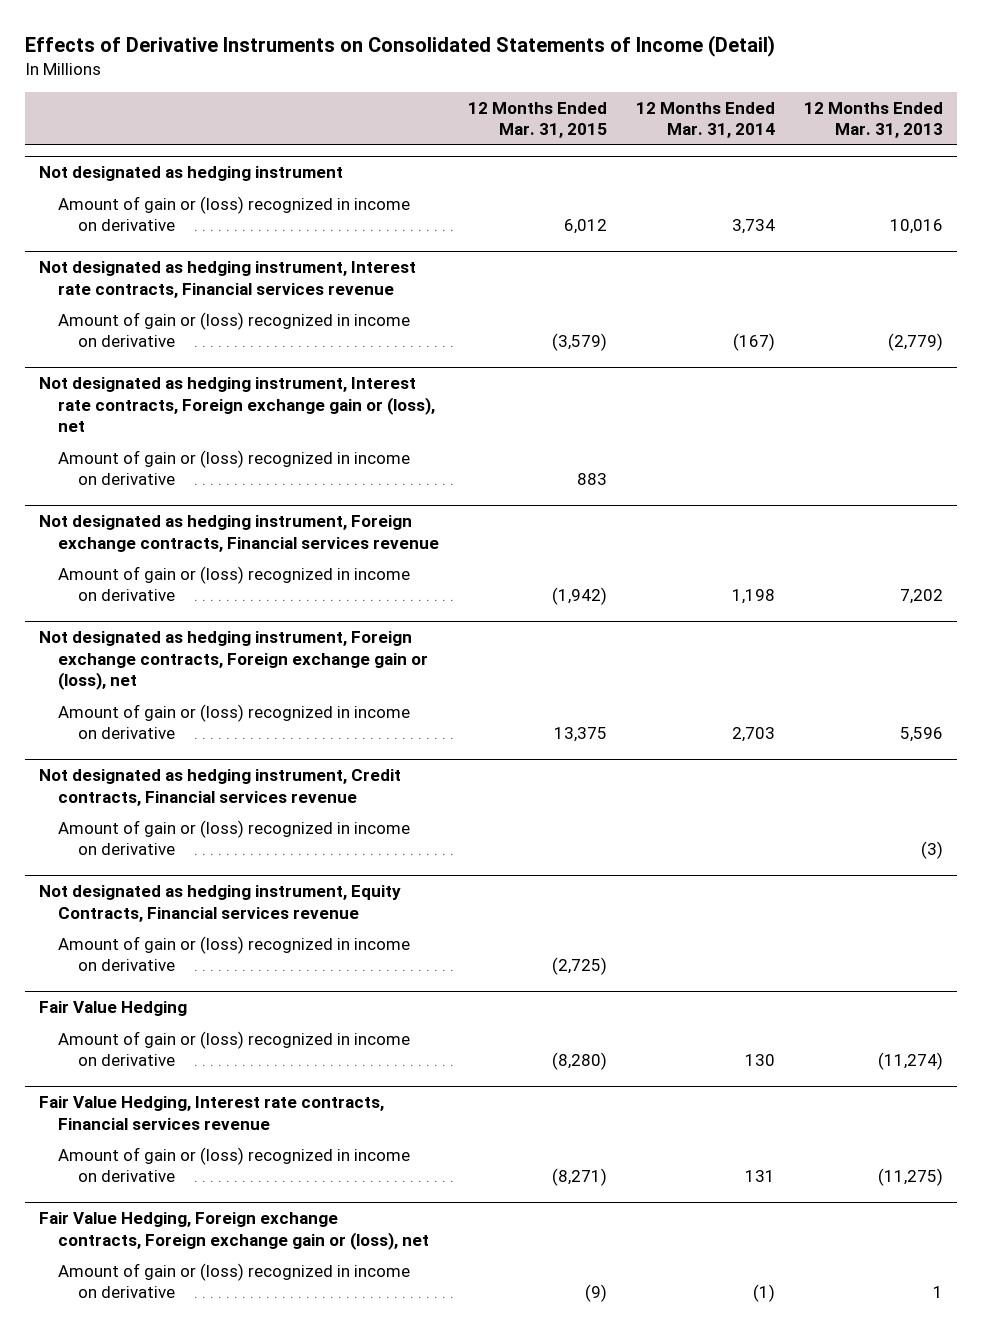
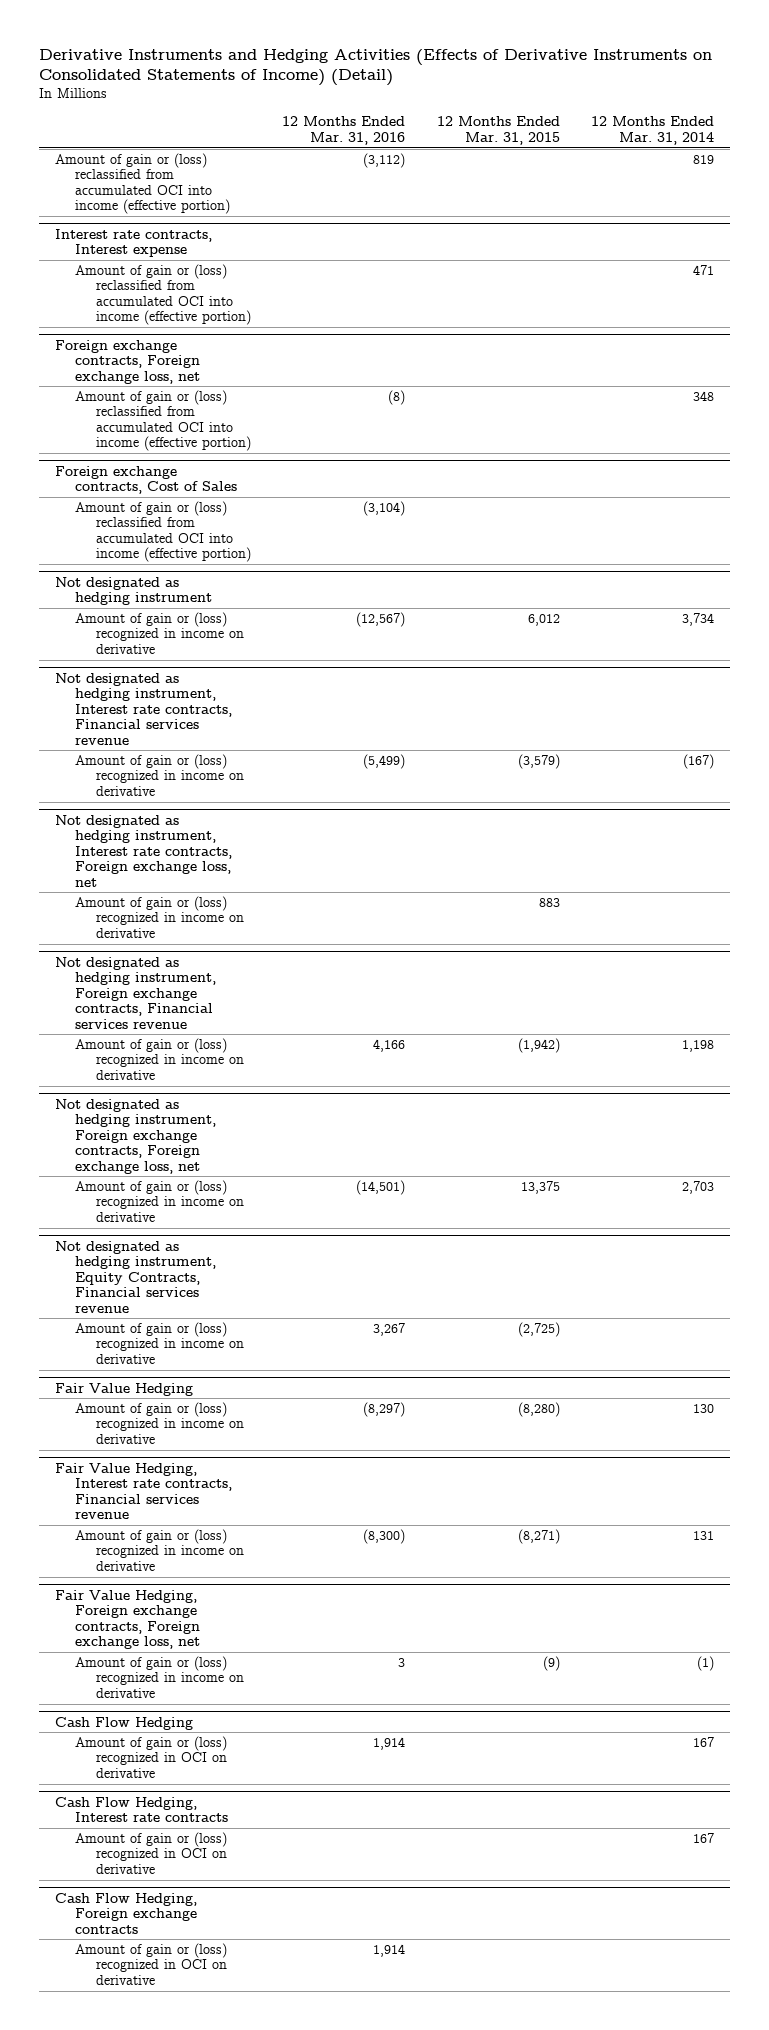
[25,34,776,57] Effects of Derivative Instruments on Consolidated Statements of Income (Detail) -> [39,48,713,87] Derivative Instruments and Hedging Activities (Effects of Derivative Instruments on Consolidated Statements of Income) (Detail)
[803,101,943,139] 12 Months Ended Mar. 31, 2013 -> none
none -> [282,116,406,145] 12 Months Ended Mar. 31, 2016
none -> [54,152,231,215] Amount of gain or (loss) reclassified from accumulated OCI into income (effective portion)
none -> [54,228,212,258] Interest rate contracts, Interest expense
none -> [75,263,251,326] Amount of gain or (loss) reclassified from accumulated OCI into income (effective portion)
none -> [54,339,201,384] Foreign exchange contracts, Foreign exchange loss, net
none -> [75,389,251,452] Amount of gain or (loss) reclassified from accumulated OCI into income (effective portion)
none -> [54,465,238,495] Foreign exchange contracts, Cost of Sales
none -> [75,500,251,563] Amount of gain or (loss) reclassified from accumulated OCI into income (effective portion)
[39,377,436,432] Not designated as hedging instrument, Interest rate contracts, Foreign exchange gain or (loss), net -> [54,814,233,887] Not designated as hedging instrument, Interest rate contracts, Foreign exchange loss, net
[39,631,429,690] Not designated as hedging instrument, Foreign exchange contracts, Foreign exchange gain or (loss), net -> [54,1098,217,1174] Not designated as hedging instrument, Foreign exchange contracts, Foreign exchange loss, net
[39,769,402,806] Not designated as hedging instrument, Credit contracts, Financial services revenue -> none
[58,819,411,856] Amount of gain or (loss) recognized in income on derivative -> none
[39,1212,430,1250] Fair Value Hedging, Foreign exchange contracts, Foreign exchange gain or (loss), net -> [54,1589,201,1650] Fair Value Hedging, Foreign exchange contracts, Foreign exchange loss, net
none -> [54,1716,193,1730] Cash Flow Hedging
none -> [75,1735,228,1778] Amount of gain or (loss) recognized in OCI on derivative
none -> [54,1796,229,1823] Cash Flow Hedging, Interest rate contracts
none -> [75,1831,228,1874] Amount of gain or (loss) recognized in OCI on derivative
none -> [54,1892,198,1934] Cash Flow Hedging, Foreign exchange contracts
none -> [75,1942,228,1985] Amount of gain or (loss) recognized in OCI on derivative

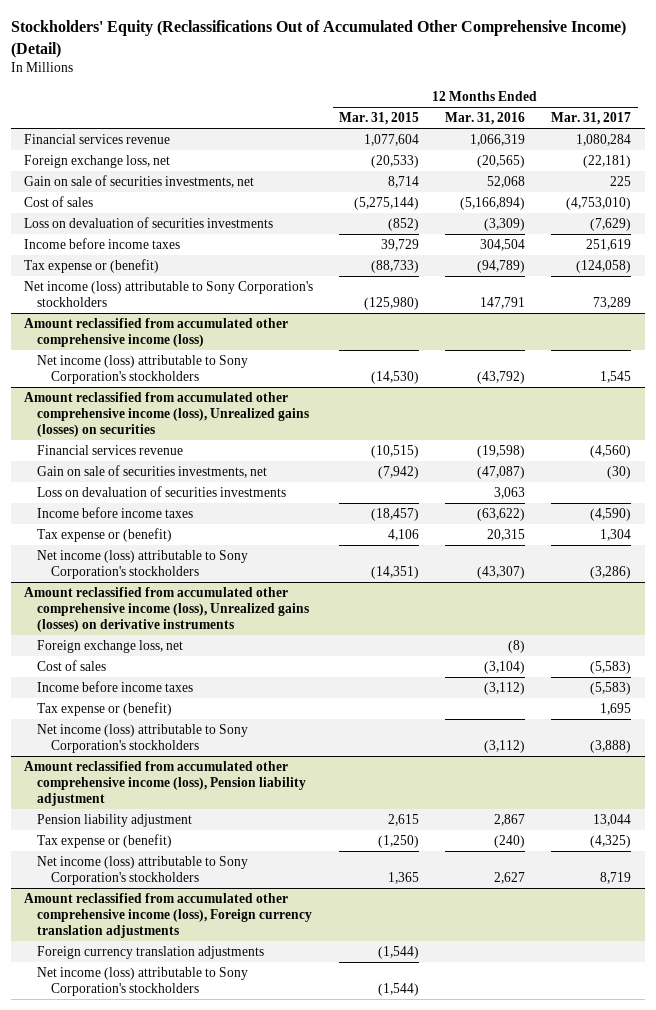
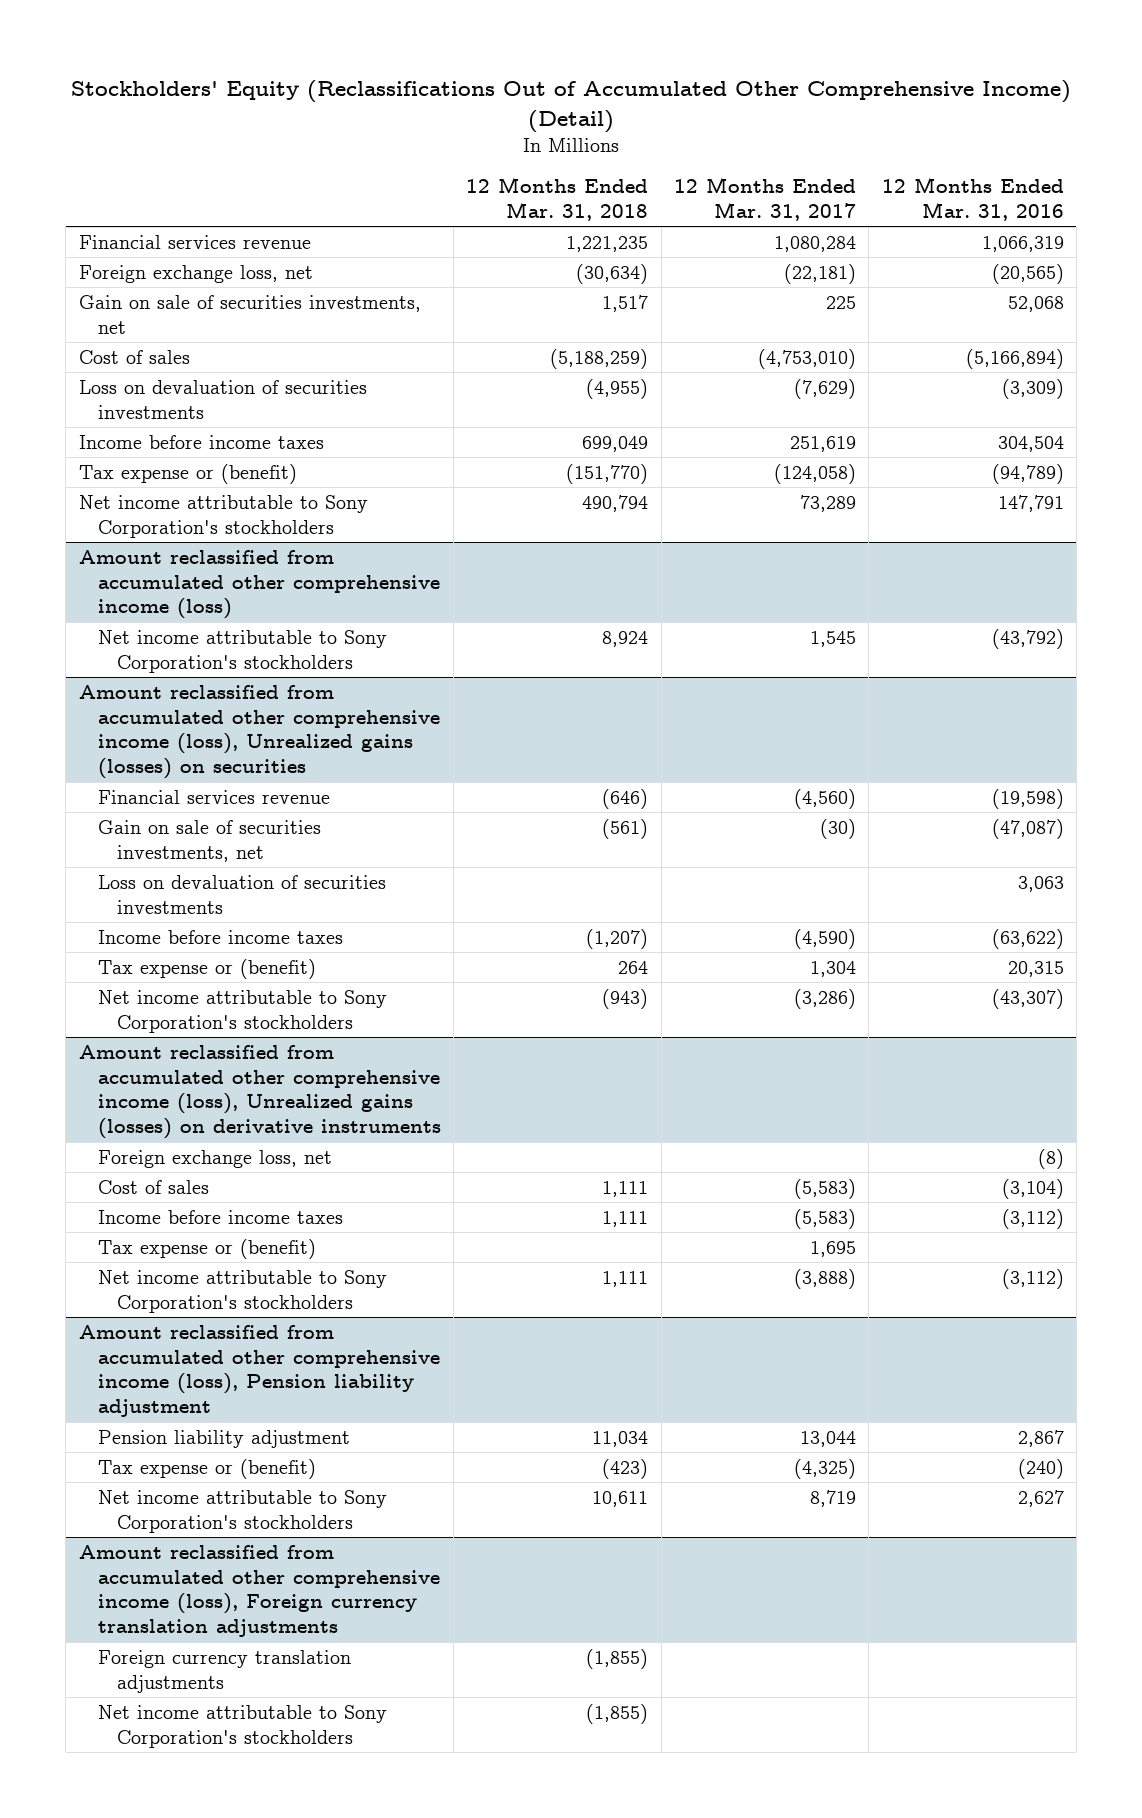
[339,112,420,126] Mar. 31, 2015 -> none
none -> [466,176,649,221] 12 Months Ended Mar. 31, 2018
[24,281,314,308] Net income (loss) attributable to Sony Corporation's stockholders -> [78,494,368,538] Net income attributable to Sony Corporation's stockholders
[37,355,249,385] Net income (loss) attributable to Sony Corporation's stockholders -> [97,629,387,673] Net income attributable to Sony Corporation's stockholders
[37,550,249,580] Net income (loss) attributable to Sony Corporation's stockholders -> [97,989,387,1033] Net income attributable to Sony Corporation's stockholders
[37,724,249,754] Net income (loss) attributable to Sony Corporation's stockholders -> [97,1269,387,1313] Net income attributable to Sony Corporation's stockholders
[37,856,249,886] Net income (loss) attributable to Sony Corporation's stockholders -> [97,1489,387,1533] Net income attributable to Sony Corporation's stockholders
[37,967,249,997] Net income (loss) attributable to Sony Corporation's stockholders -> [97,1704,387,1748] Net income attributable to Sony Corporation's stockholders

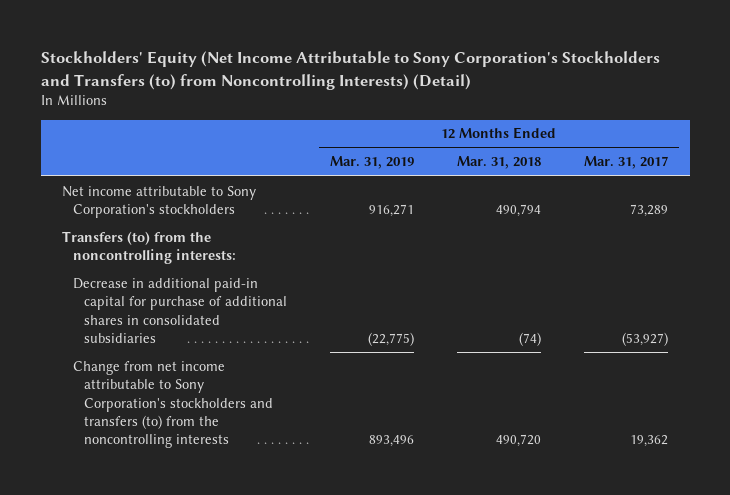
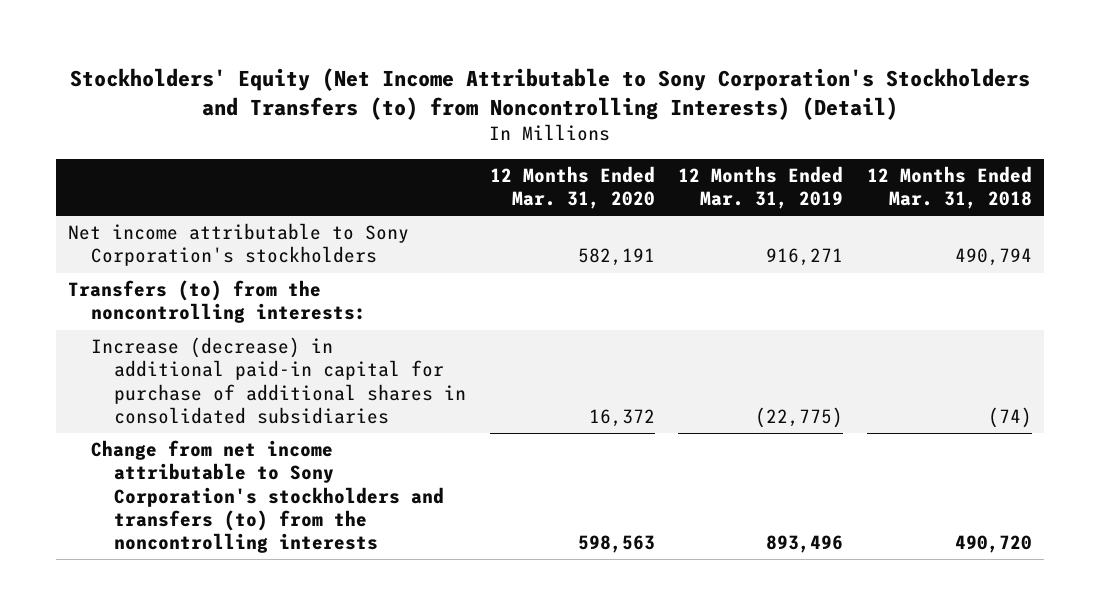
[584,156,669,170] Mar. 31, 2017 -> none
none -> [489,166,655,210] 12 Months Ended Mar. 31, 2020
[73,277,288,343] Decrease in additional paid-in capital for purchase of additional shares in consolidated subsidiaries -> [91,337,467,424] Increase (decrease) in additional paid-in capital for purchase of additional shares in consolidated subsidiaries

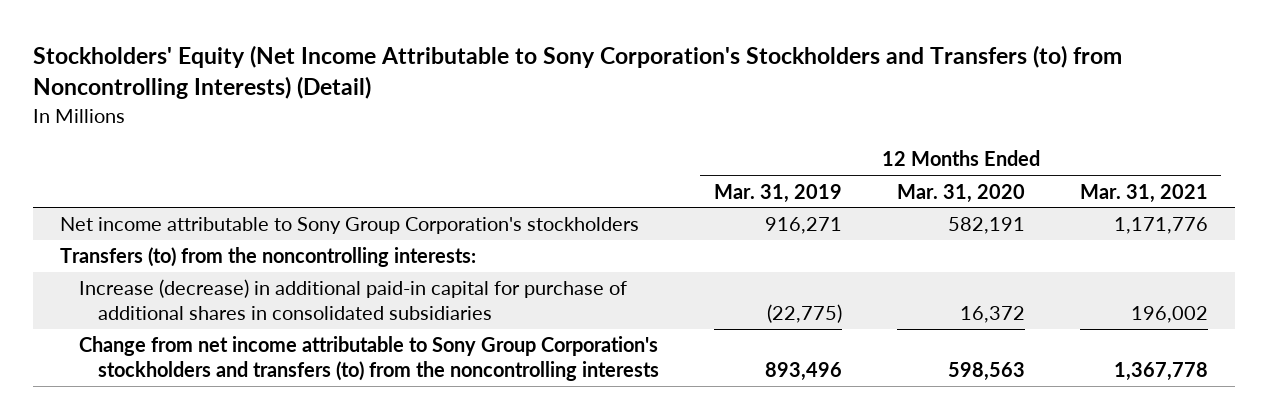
[867,166,1033,210] 12 Months Ended Mar. 31, 2018 -> none
none -> [1079,183,1208,203] Mar. 31, 2021
[68,223,410,267] Net income attributable to Sony Corporation's stockholders -> [59,217,639,235] Net income attributable to Sony Group Corporation's stockholders
[91,440,445,554] Change from net income attributable to Sony Corporation's stockholders and transfers (to) from the noncontrolling interests -> [79,336,660,382] Change from net income attributable to Sony Group Corporation's stockholders and transfers (to) from the noncontrolling interests

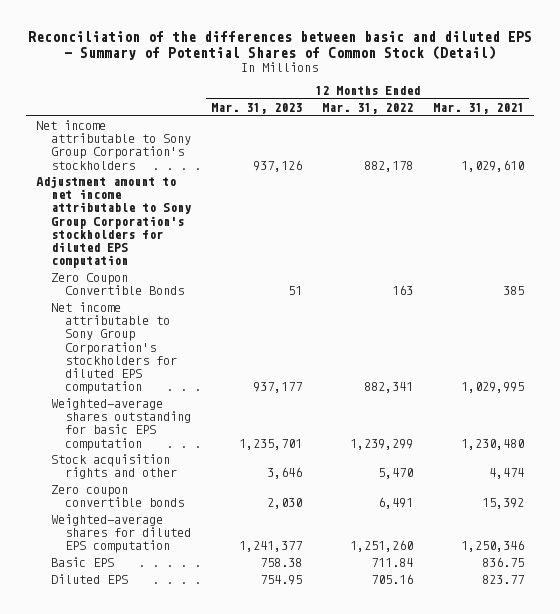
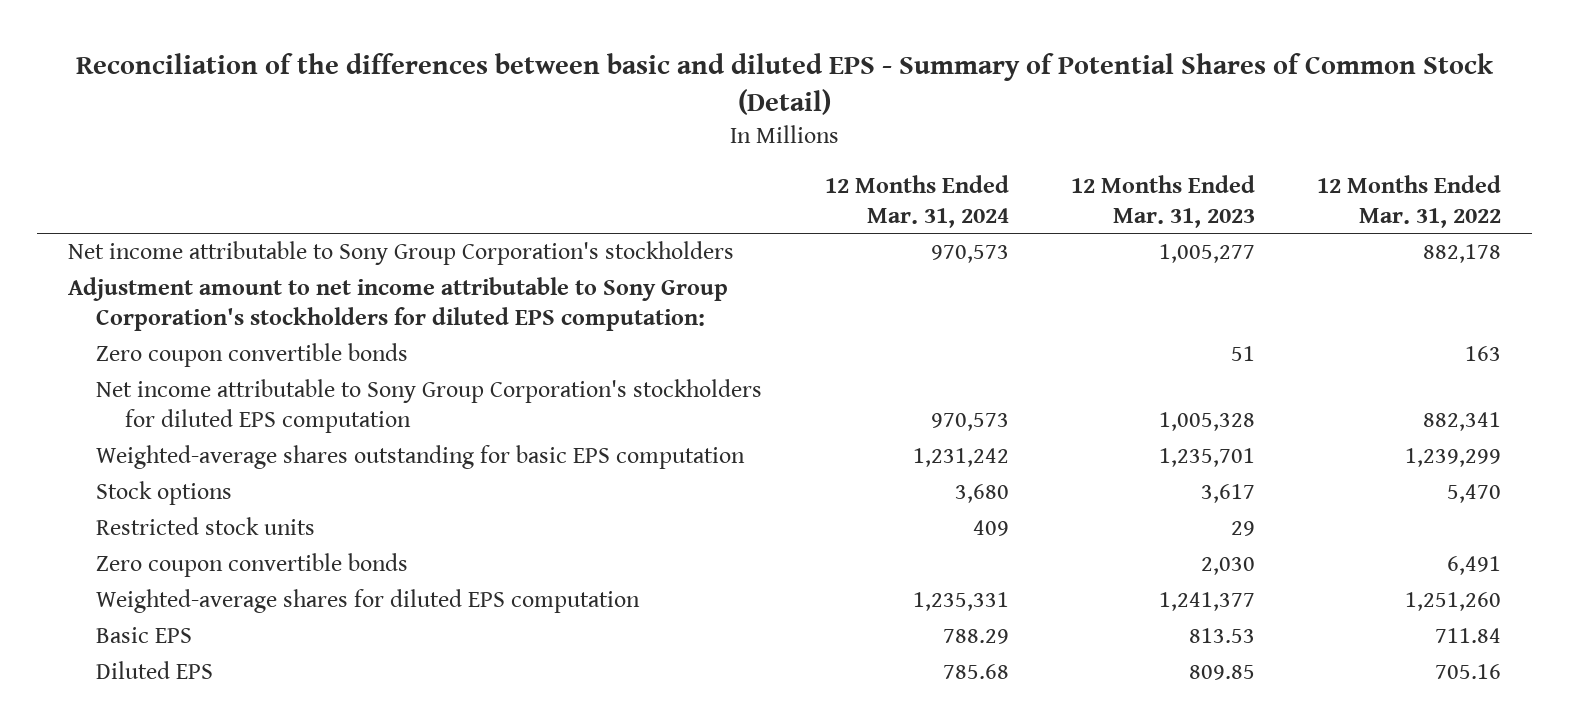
[433,102,525,114] Mar. 31, 2021 -> none
none -> [824,174,1009,228] 12 Months Ended Mar. 31, 2024
[253,159,303,172] 937,126 -> [1158,244,1255,264] 1,005,277
[36,176,191,269] Adjustment amount to net income attributable to Sony Group Corporation's stockholders for diluted EPS computation -> [68,277,729,332] Adjustment amount to net income attributable to Sony Group Corporation's stockholders for diluted EPS computation:
[50,273,185,296] Zero Coupon Convertible Bonds -> [96,343,409,368] Zero coupon convertible bonds
[253,382,303,394] 937,177 -> [1158,412,1255,432] 1,005,328
[50,454,178,480] Stock acquisition rights and other -> none
none -> [96,481,233,506] Stock options
none -> [96,517,316,536] Restricted stock units
[260,558,303,568] 758.38 -> [1188,628,1255,644] 813.53
[260,575,303,586] 754.95 -> [1188,665,1255,681] 809.85

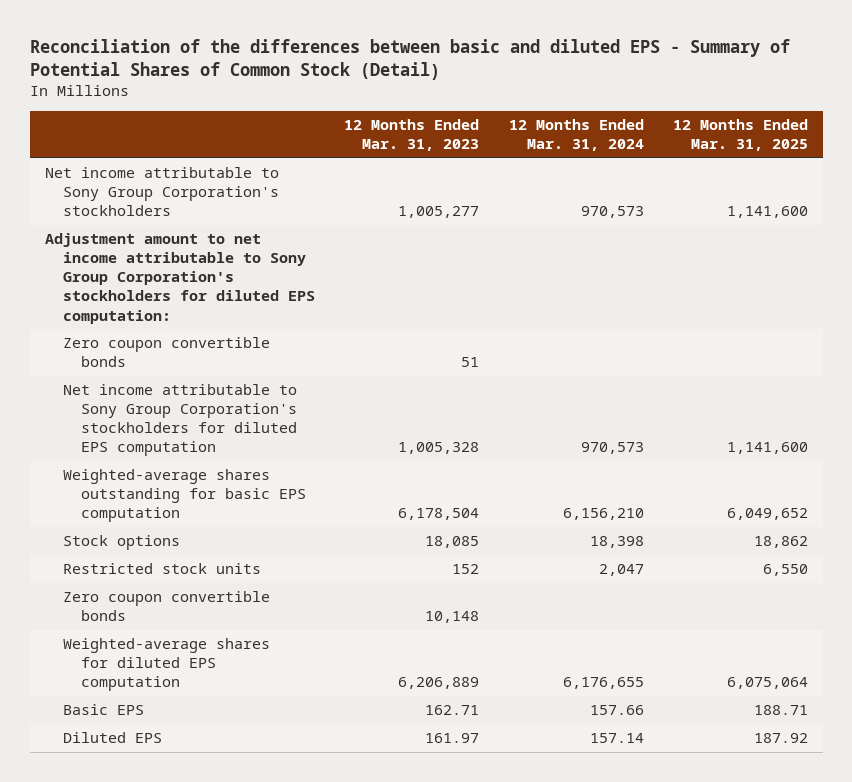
[1317,174,1502,228] 12 Months Ended Mar. 31, 2022 -> none
none -> [672,119,808,152] 12 Months Ended Mar. 31, 2025
[912,448,1009,468] 1,231,242 -> [562,508,644,521] 6,156,210
[1158,448,1255,468] 1,235,701 -> [398,508,480,521] 6,178,504
[954,484,1009,504] 3,680 -> [589,536,644,549] 18,398
[1200,484,1255,504] 3,617 -> [425,536,480,549] 18,085
[972,520,1009,537] 409 -> [598,564,644,577] 2,047
[1230,521,1255,537] 29 -> [452,564,480,575] 152
[1200,557,1255,576] 2,030 -> [425,611,480,624] 10,148
[912,592,1009,612] 1,235,331 -> [562,677,644,690] 6,176,655
[1158,592,1255,612] 1,241,377 -> [398,677,480,690] 6,206,889
[942,629,1009,645] 788.29 -> [589,705,644,716] 157.66
[1188,628,1255,644] 813.53 -> [425,705,480,716] 162.71
[942,664,1009,680] 785.68 -> [589,733,644,744] 157.14
[1188,665,1255,681] 809.85 -> [425,733,480,744] 161.97

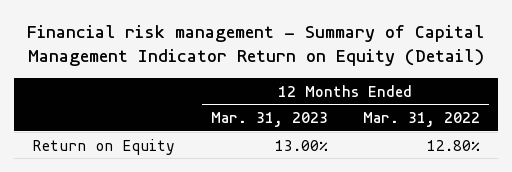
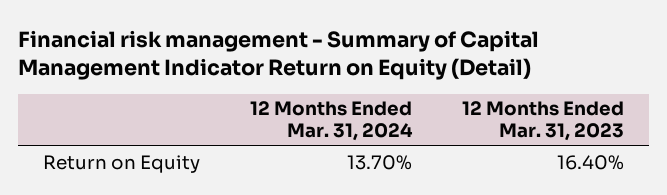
[363,111,481,127] Mar. 31, 2022 -> none
none -> [250,101,414,142] 12 Months Ended Mar. 31, 2024
[274,139,328,151] 13.00% -> [557,154,625,170] 16.40%

